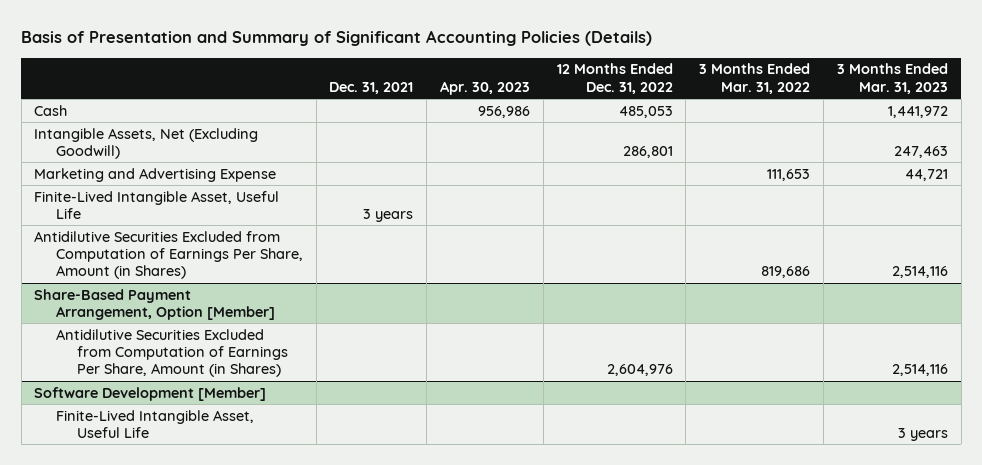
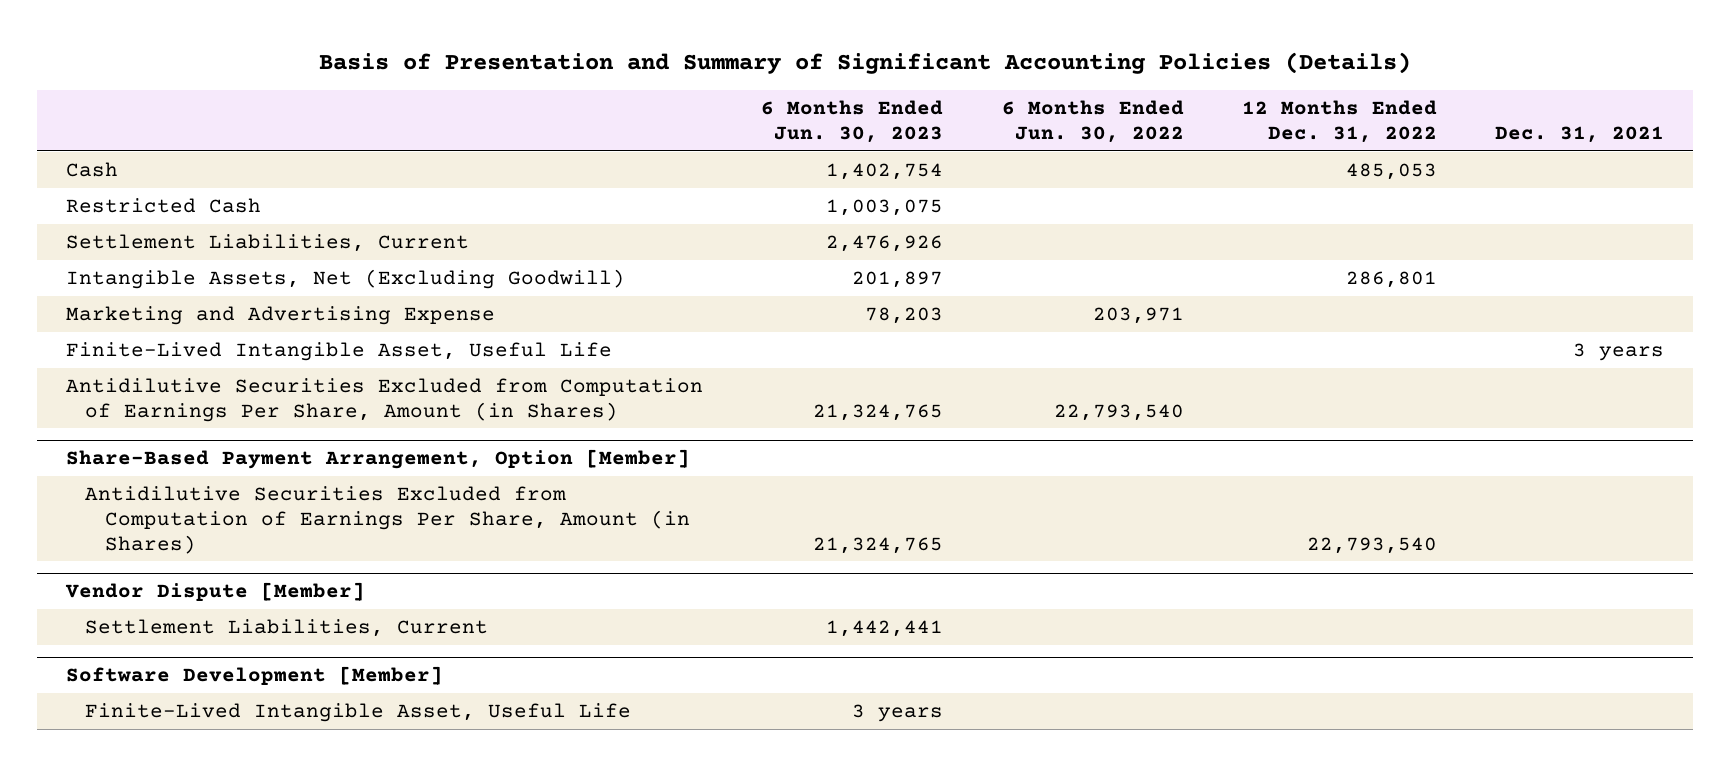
[440,80,531,95] Apr. 30, 2023 -> none
[699,63,811,94] 3 Months Ended Mar. 31, 2022 -> none
[836,63,948,94] 3 Months Ended Mar. 31, 2023 -> none
none -> [761,100,944,144] 6 Months Ended Jun. 30, 2023
none -> [1001,100,1184,144] 6 Months Ended Jun. 30, 2022
none -> [65,197,261,213] Restricted Cash
none -> [65,233,469,252] Settlement Liabilities, Current
[606,364,673,377] 2,604,976 -> [1306,536,1437,554] 22,793,540
none -> [64,582,365,602] Vendor Dispute [Member]
none -> [85,618,489,637] Settlement Liabilities, Current

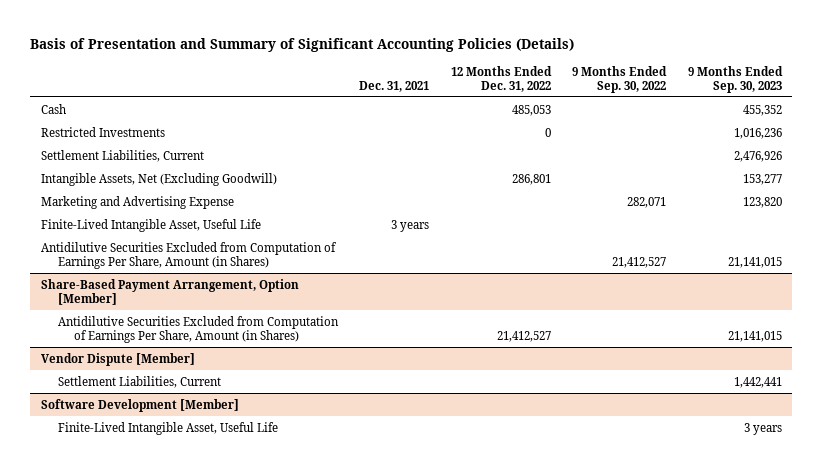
[761,100,944,144] 6 Months Ended Jun. 30, 2023 -> none
[1001,100,1184,144] 6 Months Ended Jun. 30, 2022 -> none
none -> [572,65,668,93] 9 Months Ended Sep. 30, 2022
none -> [687,65,783,93] 9 Months Ended Sep. 30, 2023
[65,197,261,213] Restricted Cash -> none
none -> [41,126,166,137] Restricted Investments
[1306,536,1437,554] 22,793,540 -> [496,330,551,342] 21,412,527

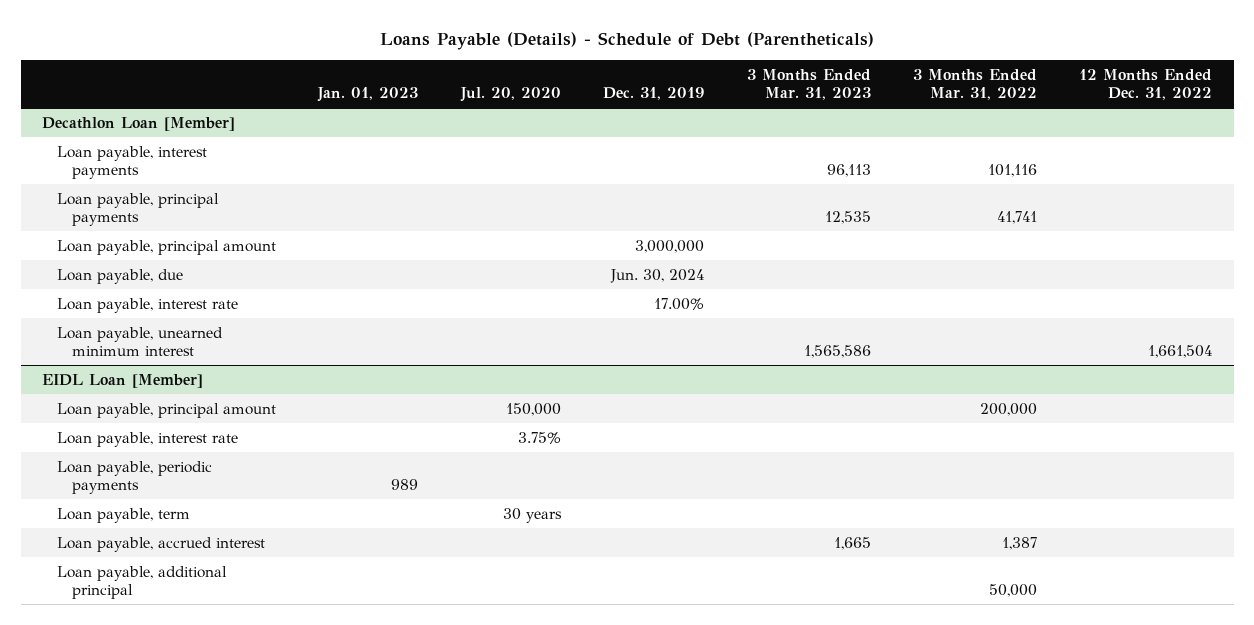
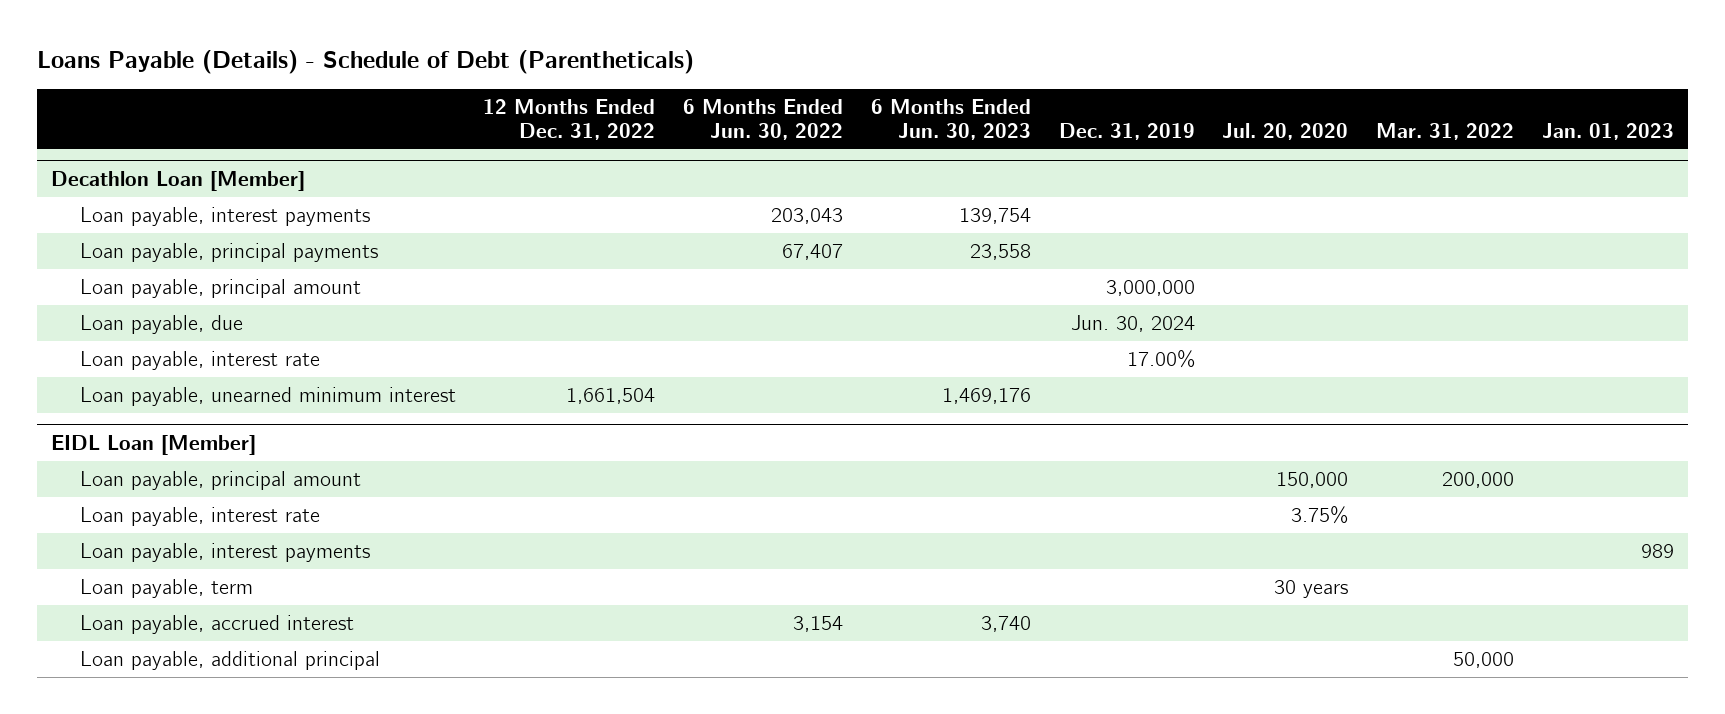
[746,69,871,100] 3 Months Ended Mar. 31, 2023 -> none
[913,69,1038,100] 3 Months Ended Mar. 31, 2022 -> none
none -> [683,98,844,140] 6 Months Ended Jun. 30, 2022
none -> [870,98,1031,140] 6 Months Ended Jun. 30, 2023
none -> [1376,122,1515,140] Mar. 31, 2022
[56,461,212,494] Loan payable, periodic payments -> [79,542,370,562] Loan payable, interest payments

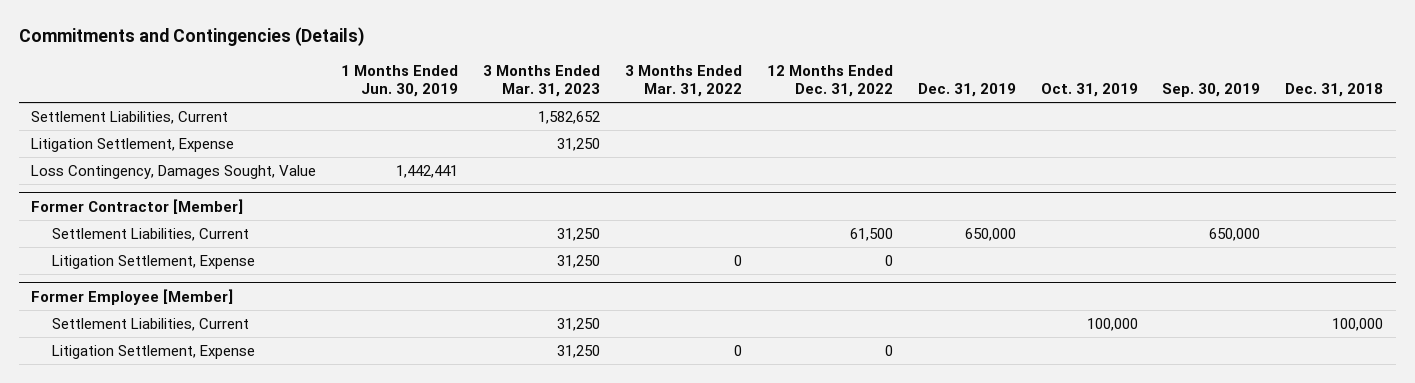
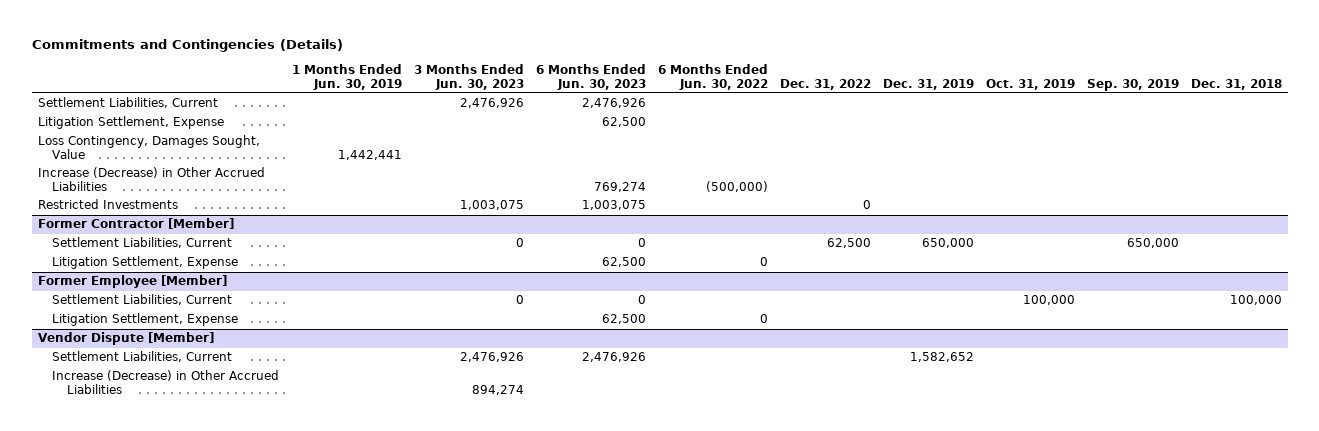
[483,65,601,98] 3 Months Ended Mar. 31, 2023 -> none
[624,65,742,98] 3 Months Ended Mar. 31, 2022 -> none
[766,65,893,98] 12 Months Ended Dec. 31, 2022 -> none
none -> [413,63,524,90] 3 Months Ended Jun. 30, 2023
none -> [535,63,646,90] 6 Months Ended Jun. 30, 2023
none -> [657,63,768,90] 6 Months Ended Jun. 30, 2022
none -> [779,78,871,90] Dec. 31, 2022
none -> [37,167,265,192] Increase (Decrease) in Other Accrued Liabilities
none -> [37,199,178,210] Restricted Investments
none -> [37,332,214,346] Vendor Dispute [Member]
none -> [52,351,233,363] Settlement Liabilities, Current
none -> [52,370,280,395] Increase (Decrease) in Other Accrued Liabilities

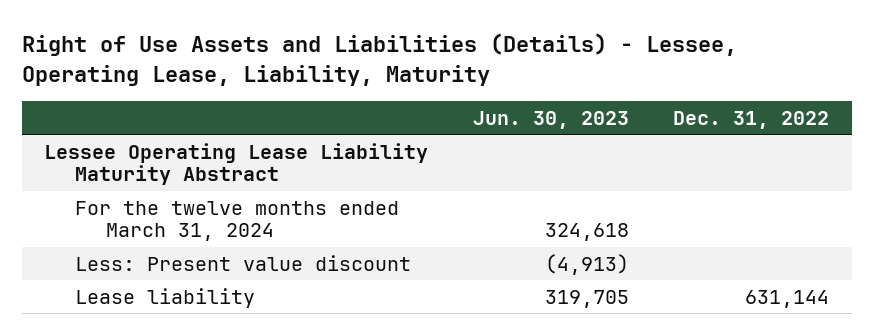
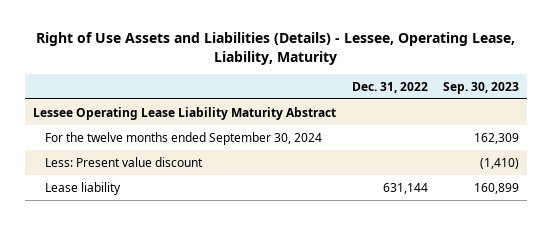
[472,110,629,129] Jun. 30, 2023 -> none
none -> [443,81,520,94] Sep. 30, 2023
[74,200,399,242] For the twelve months ended March 31, 2024 -> [44,131,322,145] For the twelve months ended September 30, 2024

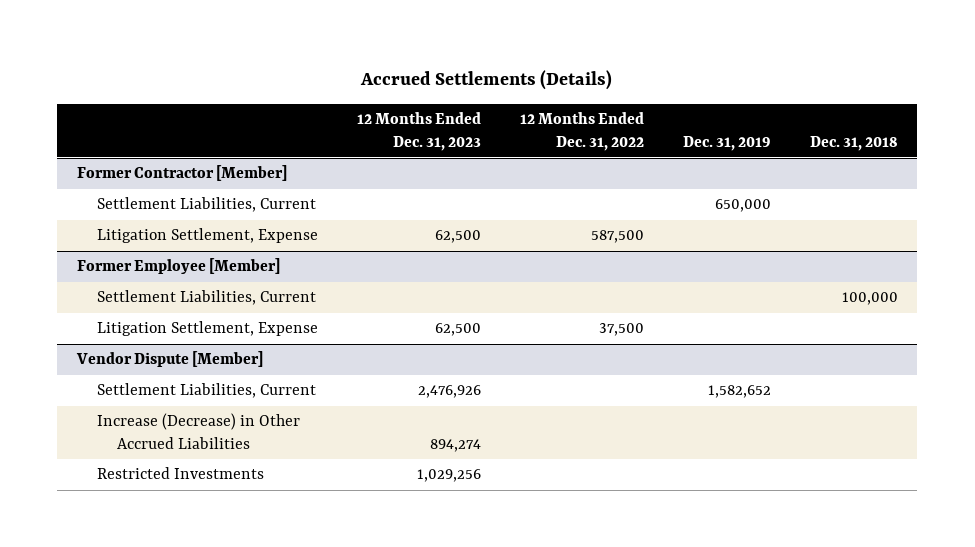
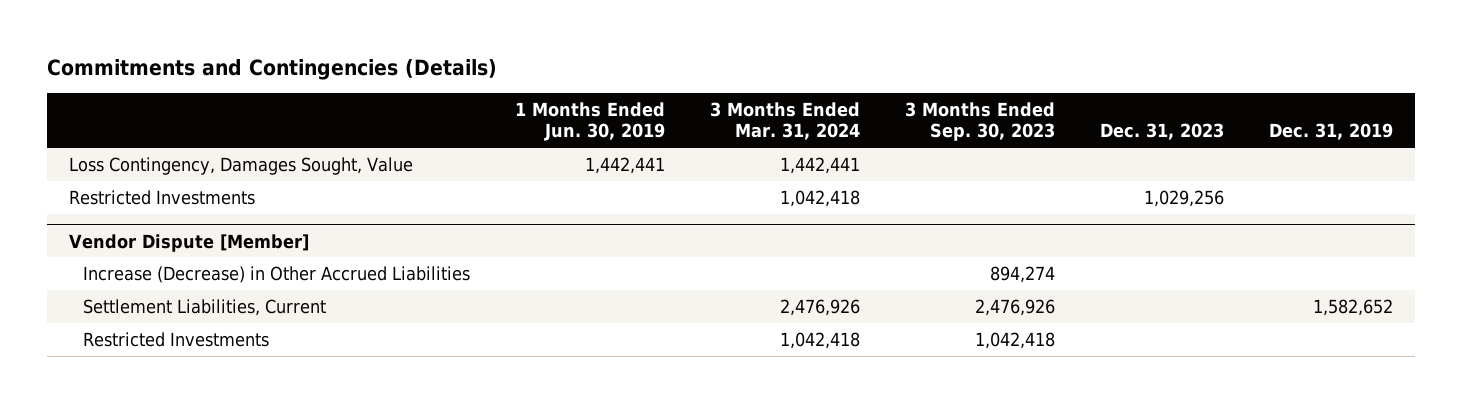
[360,70,613,91] Accrued Settlements (Details) -> [46,58,497,80] Commitments and Contingencies (Details)
[356,112,481,151] 12 Months Ended Dec. 31, 2023 -> none
[519,112,644,151] 12 Months Ended Dec. 31, 2022 -> none
[809,135,898,151] Dec. 31, 2018 -> none
none -> [515,101,666,142] 1 Months Ended Jun. 30, 2019
none -> [709,101,860,141] 3 Months Ended Mar. 31, 2024
none -> [904,101,1055,142] 3 Months Ended Sep. 30, 2023
none -> [1099,123,1224,141] Dec. 31, 2023
[76,165,287,182] Former Contractor [Member] -> none
[96,197,316,213] Settlement Liabilities, Current -> none
[96,228,318,244] Litigation Settlement, Expense -> none
[76,258,280,275] Former Employee [Member] -> none
[96,290,316,306] Settlement Liabilities, Current -> none
[96,321,318,337] Litigation Settlement, Expense -> none
none -> [69,156,414,175] Loss Contingency, Damages Sought, Value
none -> [69,189,256,205] Restricted Investments
[96,383,316,399] Settlement Liabilities, Current -> [83,298,327,316] Settlement Liabilities, Current

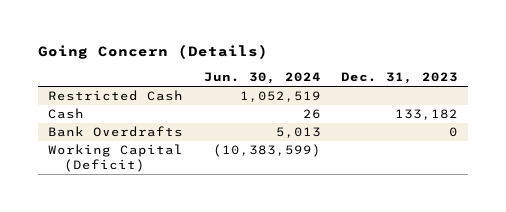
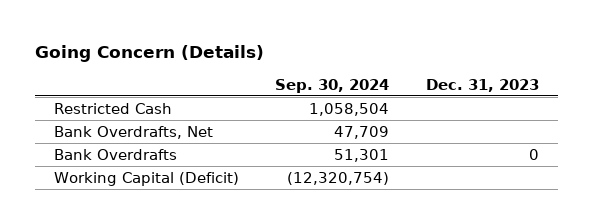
[203,72,321,85] Jun. 30, 2024 -> none
none -> [275,78,390,93] Sep. 30, 2024
[48,108,85,120] Cash -> none
none -> [53,125,213,139] Bank Overdrafts, Net

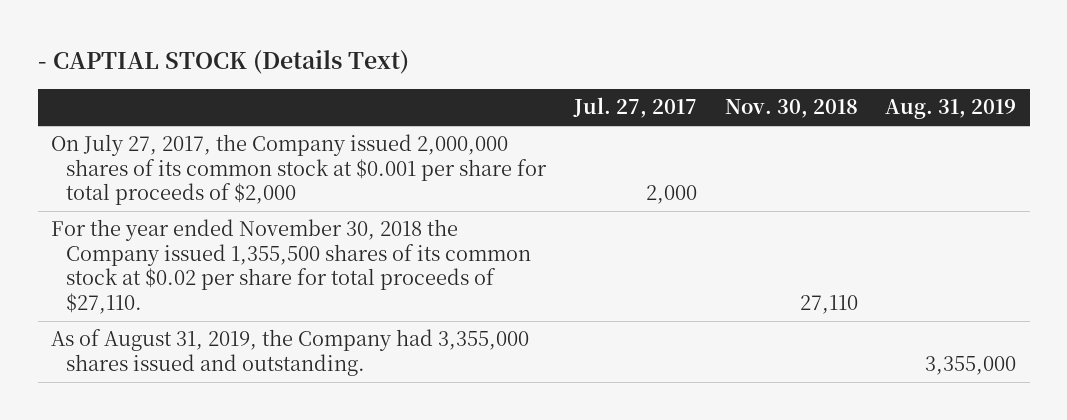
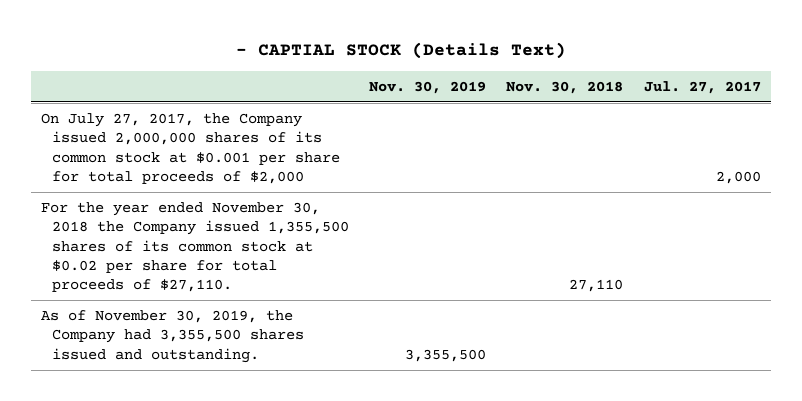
[885,99,1017,120] Aug. 31, 2019 -> none
none -> [369,80,487,94] Nov. 30, 2019
[51,329,530,376] As of August 31, 2019, the Company had 3,355,000 shares issued and outstanding. -> [41,310,305,363] As of November 30, 2019, the Company had 3,355,500 shares issued and outstanding.

